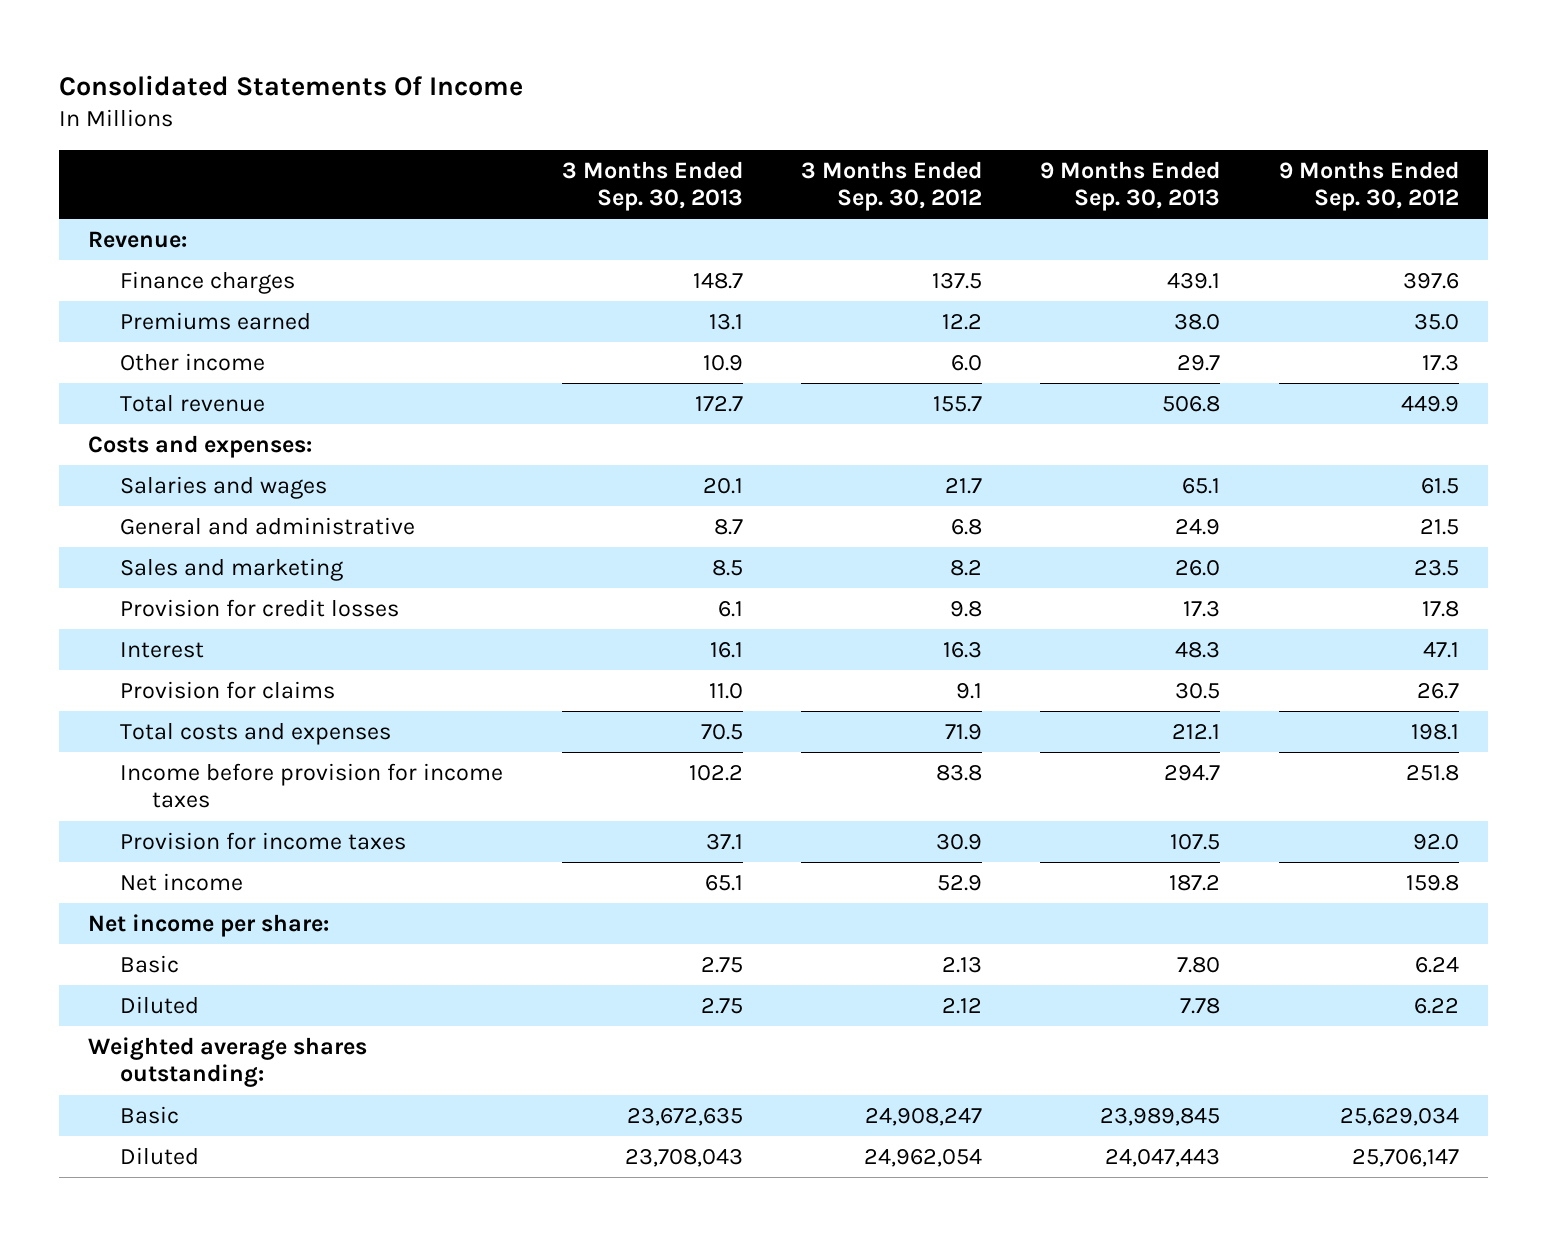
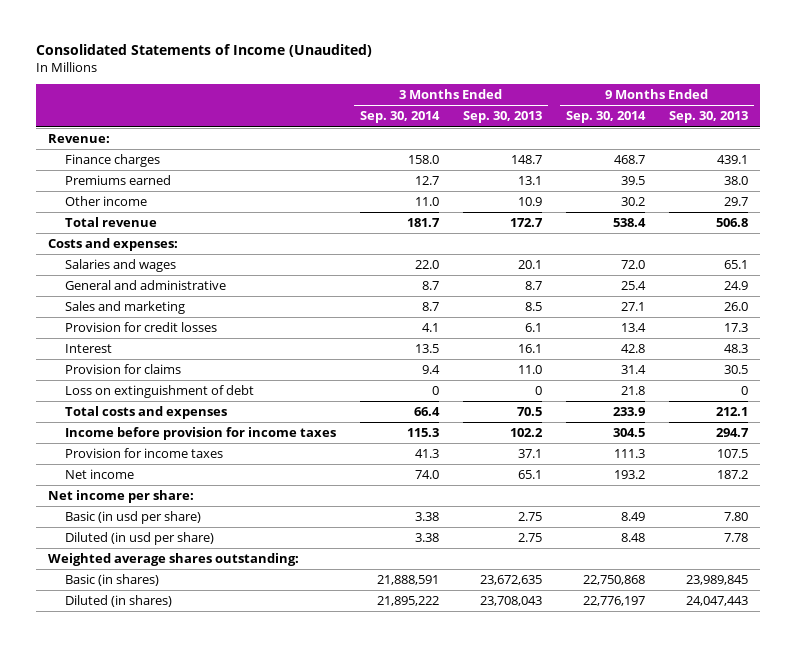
[58,74,523,96] Consolidated Statements Of Income -> [36,44,373,58] Consolidated Statements of Income (Unaudited)
[801,160,983,212] 3 Months Ended Sep. 30, 2012 -> none
[1278,160,1459,212] 9 Months Ended Sep. 30, 2012 -> none
none -> [359,111,440,124] Sep. 30, 2014
none -> [565,111,646,124] Sep. 30, 2014
none -> [64,384,254,398] Loss on extinguishment of debt
[120,955,180,974] Basic -> [64,510,201,524] Basic (in usd per share)
[120,996,200,1015] Diluted -> [64,531,214,545] Diluted (in usd per share)
[120,1106,180,1125] Basic -> [64,573,159,586] Basic (in shares)
[120,1147,200,1166] Diluted -> [64,594,172,607] Diluted (in shares)

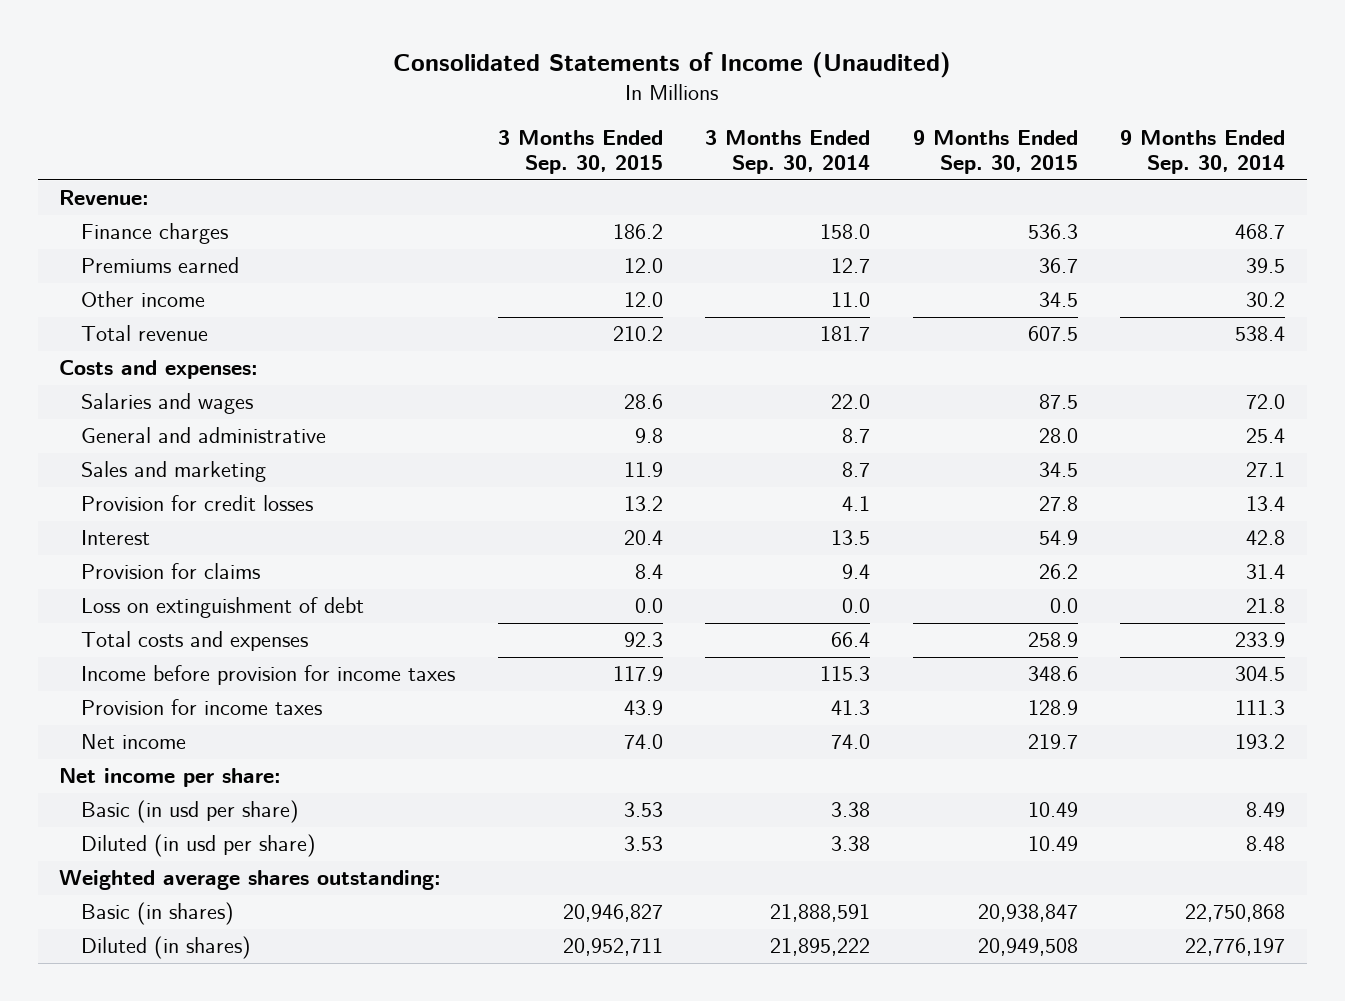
[462,111,542,124] Sep. 30, 2013 -> none
[668,111,748,124] Sep. 30, 2013 -> none
none -> [497,130,663,175] 3 Months Ended Sep. 30, 2015
none -> [912,130,1078,175] 9 Months Ended Sep. 30, 2015
[431,385,439,395] 0 -> [842,598,871,614] 0.0

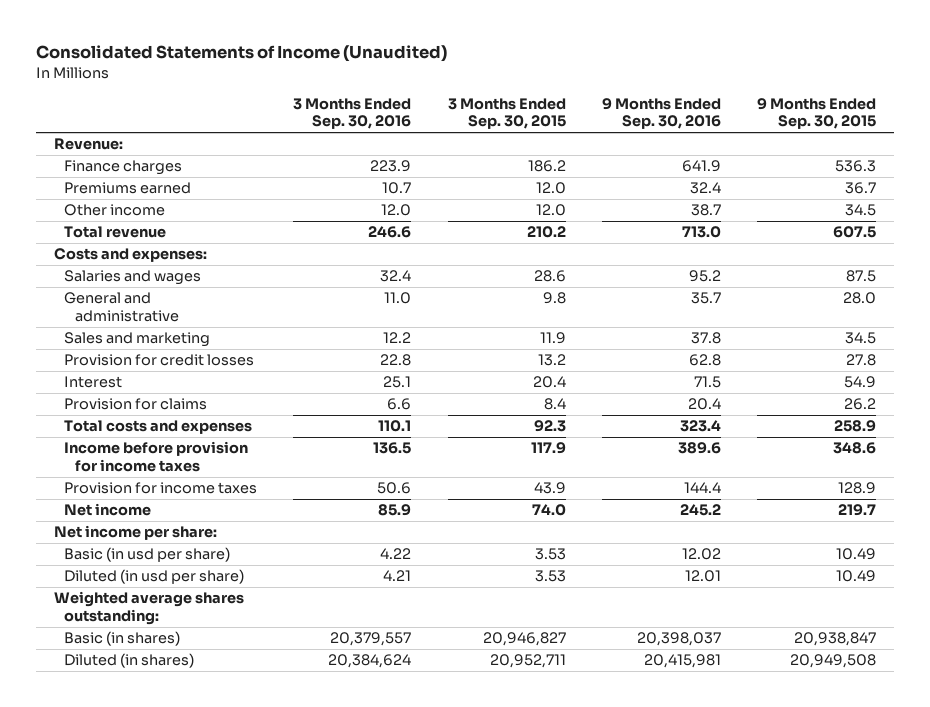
[705,130,871,175] 3 Months Ended Sep. 30, 2014 -> none
[1120,130,1286,175] 9 Months Ended Sep. 30, 2014 -> none
none -> [293,97,412,130] 3 Months Ended Sep. 30, 2016
none -> [601,97,721,130] 9 Months Ended Sep. 30, 2016
[81,597,365,619] Loss on extinguishment of debt -> none

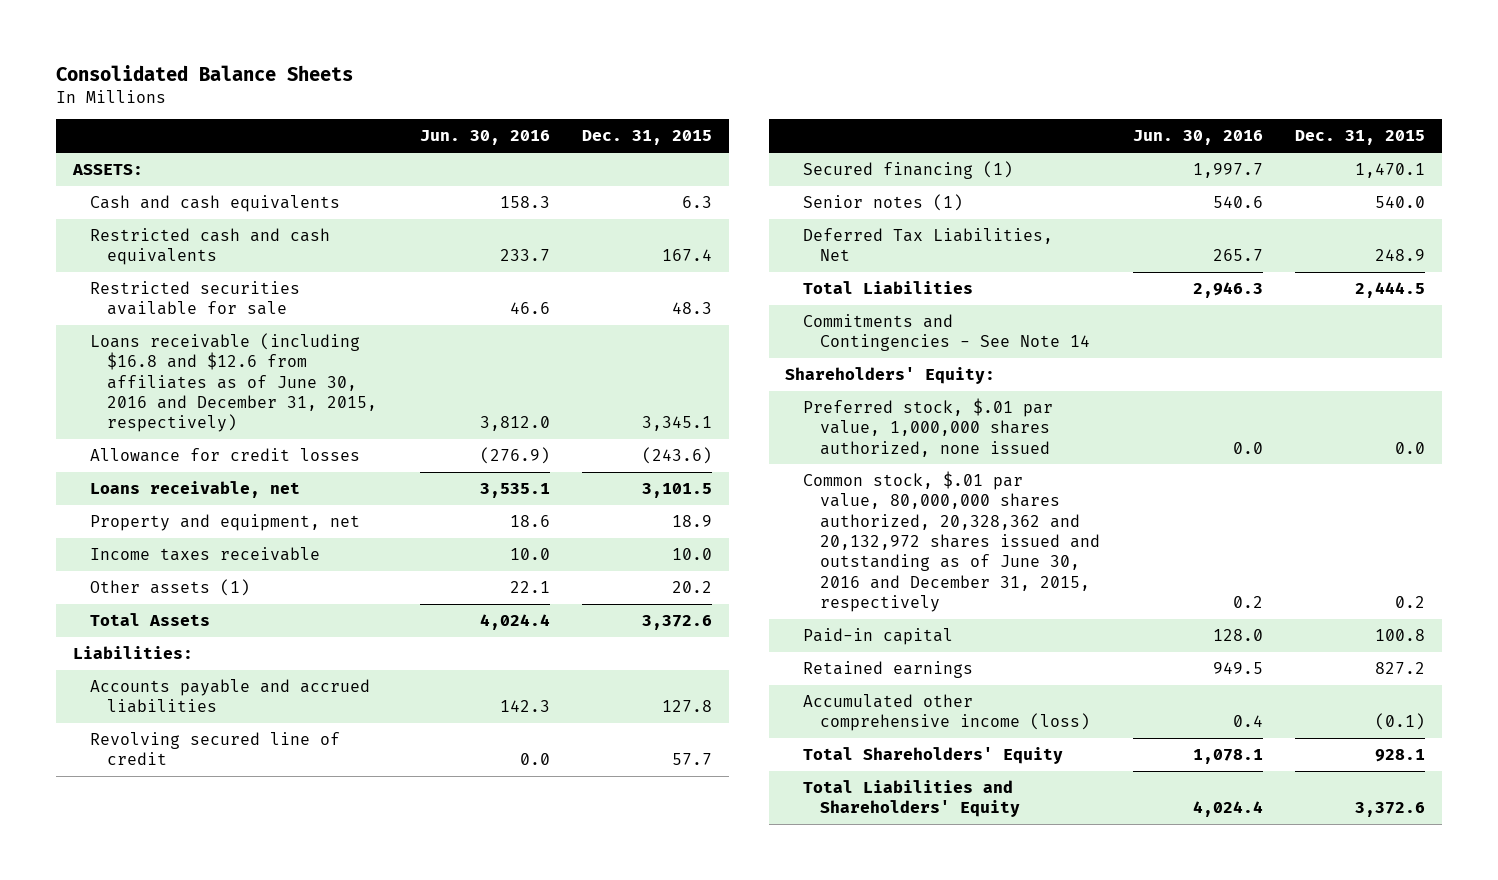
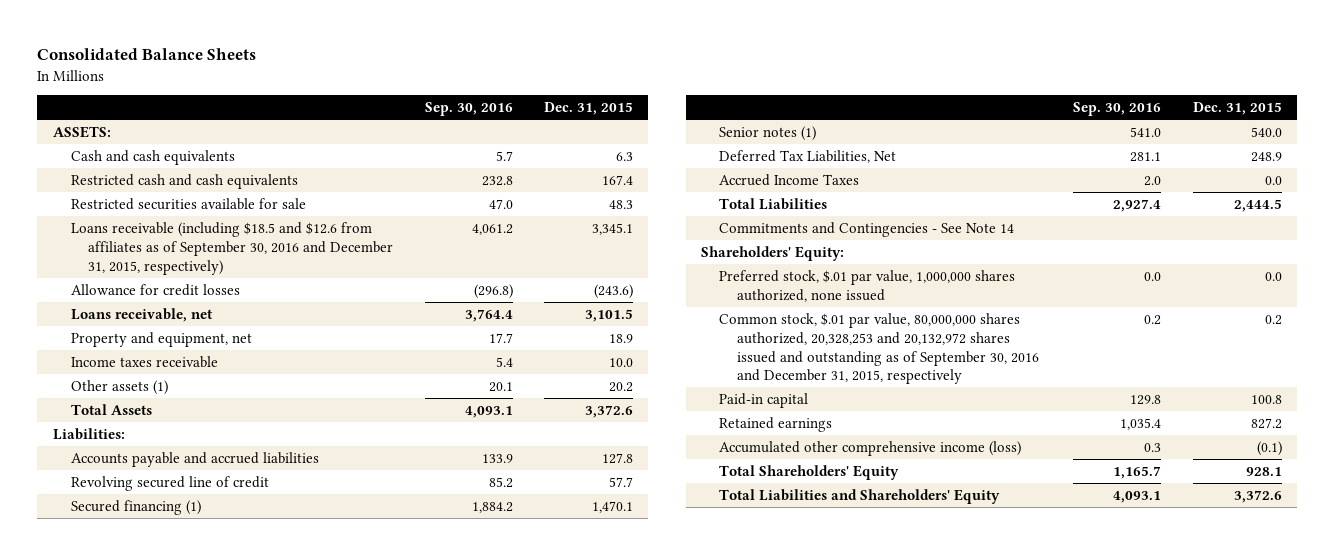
[419,130,550,146] Jun. 30, 2016 -> none
none -> [424,102,513,117] Sep. 30, 2016
[89,333,378,433] Loans receivable (including $16.8 and $12.6 from affiliates as of June 30, 2016 and December 31, 2015, respectively) -> [70,221,394,275] Loans receivable (including $18.5 and $12.6 from affiliates as of September 30, 2016 and December 31, 2015, respectively)
none -> [719,173,860,186] Accrued Income Taxes
[802,471,1101,613] Common stock, $.01 par value, 80,000,000 shares authorized, 20,328,362 and 20,132,972 shares issued and outstanding as of June 30, 2016 and December 31, 2015, respectively -> [719,312,1040,385] Common stock, $.01 par value, 80,000,000 shares authorized, 20,328,253 and 20,132,972 shares issued and outstanding as of September 30, 2016 and December 31, 2015, respectively

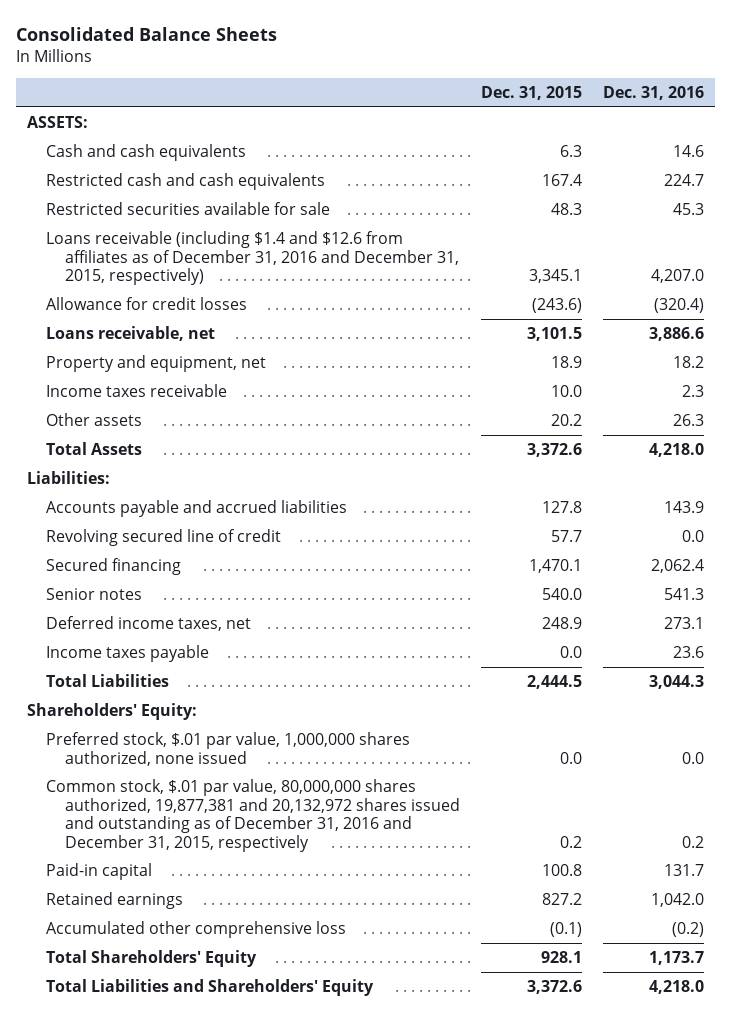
[424,102,513,117] Sep. 30, 2016 -> none
none -> [603,86,705,101] Dec. 31, 2016
[70,221,394,275] Loans receivable (including $18.5 and $12.6 from affiliates as of September 30, 2016 and December 31, 2015, respectively) -> [45,230,459,286] Loans receivable (including $1.4 and $12.6 from affiliates as of December 31, 2016 and December 31, 2015, respectively)
[70,379,168,395] Other assets (1) -> [45,412,142,426] Other assets
[70,499,201,515] Secured financing (1) -> [45,557,181,575] Secured financing
[719,125,817,141] Senior notes (1) -> [45,587,142,600] Senior notes
[719,149,897,163] Deferred Tax Liabilities, Net -> [45,615,251,631] Deferred income taxes, net
[719,173,860,186] Accrued Income Taxes -> [45,644,209,662] Income taxes payable
[719,221,1015,237] Commitments and Contingencies - See Note 14 -> none
[719,312,1040,385] Common stock, $.01 par value, 80,000,000 shares authorized, 20,328,253 and 20,132,972 shares issued and outstanding as of September 30, 2016 and December 31, 2015, respectively -> [45,778,460,852] Common stock, $.01 par value, 80,000,000 shares authorized, 19,877,381 and 20,132,972 shares issued and outstanding as of December 31, 2016 and December 31, 2015, respectively
[719,440,1022,456] Accumulated other comprehensive income (loss) -> [45,920,346,938] Accumulated other comprehensive loss

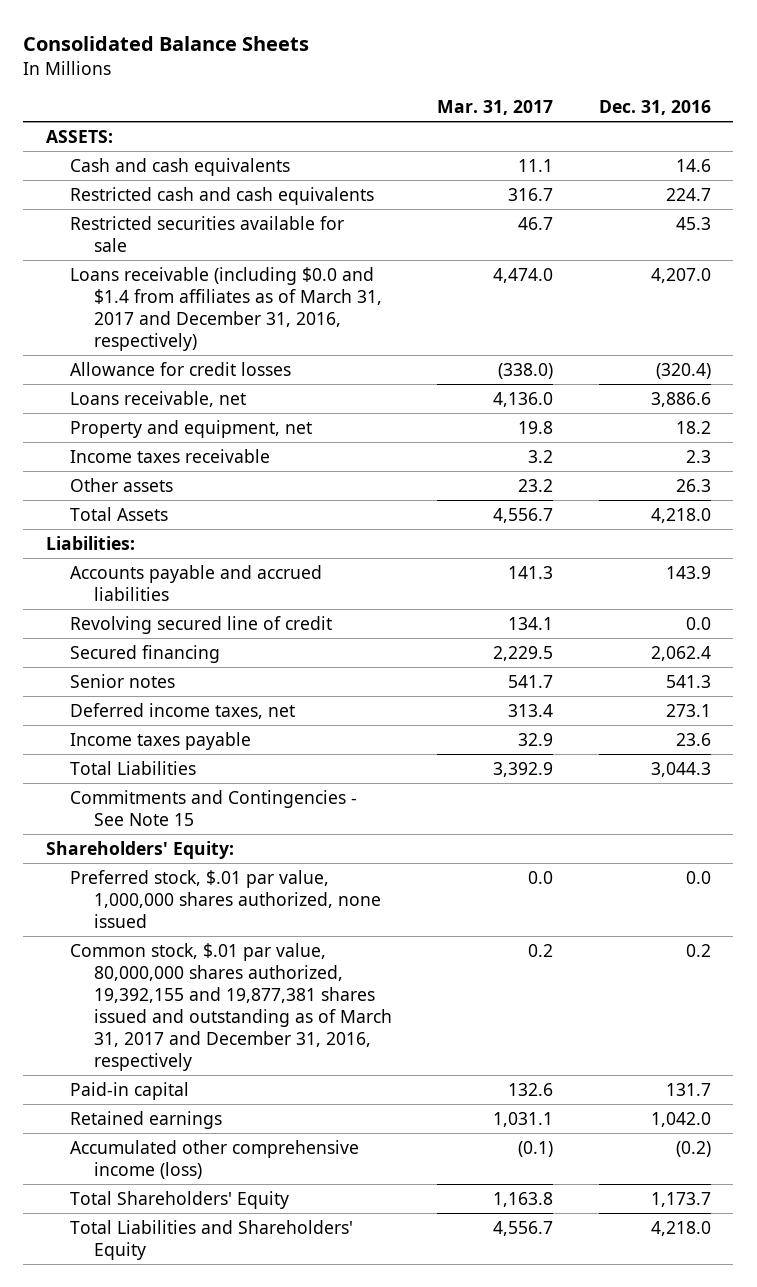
[481,86,583,101] Dec. 31, 2015 -> none
none -> [437,100,554,116] Mar. 31, 2017
[45,230,459,286] Loans receivable (including $1.4 and $12.6 from affiliates as of December 31, 2016 and December 31, 2015, respectively) -> [70,266,383,351] Loans receivable (including $0.0 and $1.4 from affiliates as of March 31, 2017 and December 31, 2016, respectively)
none -> [70,789,358,826] Commitments and Contingencies - See Note 15
[45,778,460,852] Common stock, $.01 par value, 80,000,000 shares authorized, 19,877,381 and 20,132,972 shares issued and outstanding as of December 31, 2016 and December 31, 2015, respectively -> [70,942,393,1071] Common stock, $.01 par value, 80,000,000 shares authorized, 19,392,155 and 19,877,381 shares issued and outstanding as of March 31, 2017 and December 31, 2016, respectively
[45,920,346,938] Accumulated other comprehensive loss -> [70,1139,360,1179] Accumulated other comprehensive income (loss)

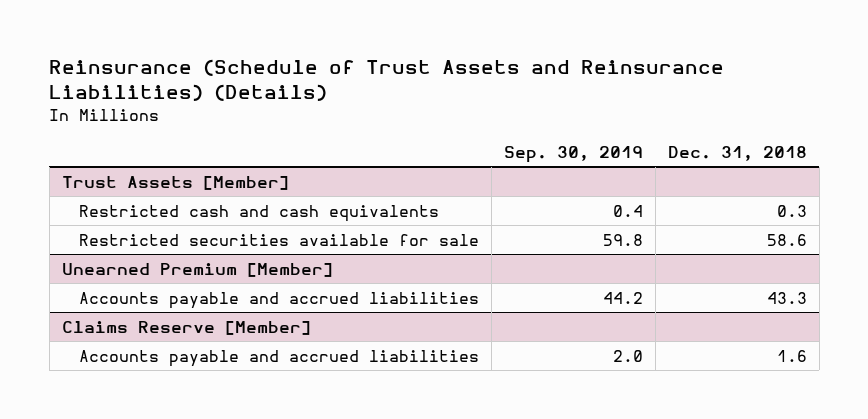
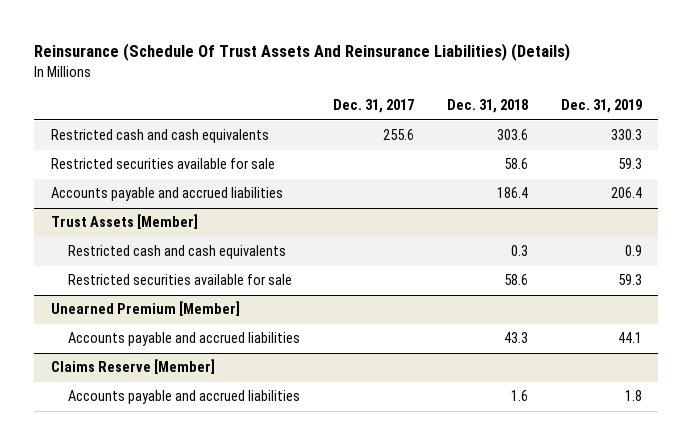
[49,59,725,102] Reinsurance (Schedule of Trust Assets and Reinsurance Liabilities) (Details) -> [34,42,571,61] Reinsurance (Schedule Of Trust Assets And Reinsurance Liabilities) (Details)
[503,145,643,163] Sep. 30, 2019 -> none
none -> [333,99,415,114] Dec. 31, 2017
none -> [560,99,642,114] Dec. 31, 2019
none -> [50,129,269,144] Restricted cash and cash equivalents
none -> [50,158,275,170] Restricted securities available for sale
none -> [50,187,283,202] Accounts payable and accrued liabilities

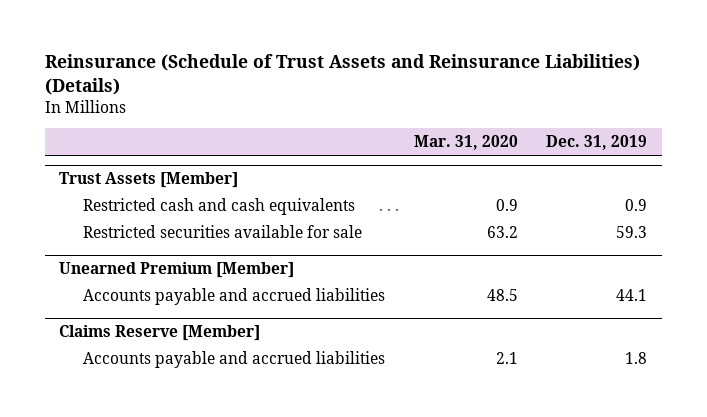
[34,42,571,61] Reinsurance (Schedule Of Trust Assets And Reinsurance Liabilities) (Details) -> [44,54,640,96] Reinsurance (Schedule of Trust Assets and Reinsurance Liabilities) (Details)
[333,99,415,114] Dec. 31, 2017 -> none
[446,99,528,114] Dec. 31, 2018 -> none
none -> [413,135,518,151] Mar. 31, 2020
[50,129,269,144] Restricted cash and cash equivalents -> none
[50,158,275,170] Restricted securities available for sale -> none
[50,187,283,202] Accounts payable and accrued liabilities -> none

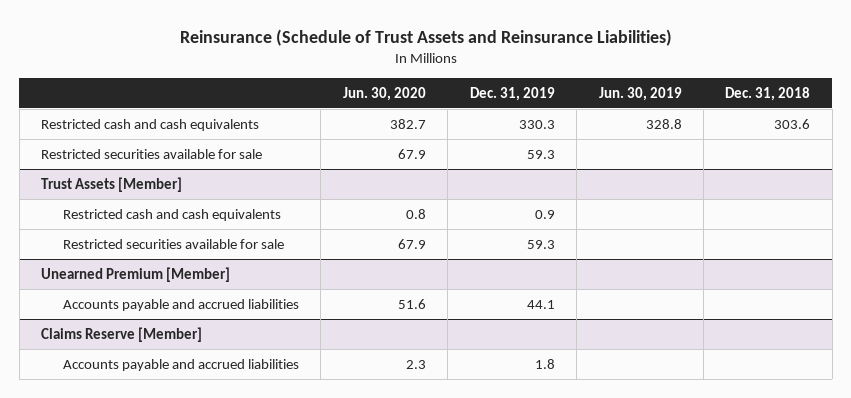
[44,54,640,96] Reinsurance (Schedule of Trust Assets and Reinsurance Liabilities) (Details) -> [179,28,672,46] Reinsurance (Schedule of Trust Assets and Reinsurance Liabilities)
[413,135,518,151] Mar. 31, 2020 -> none
none -> [342,87,426,102] Jun. 30, 2020
none -> [598,87,682,102] Jun. 30, 2019
none -> [725,87,811,102] Dec. 31, 2018
none -> [40,118,259,131] Restricted cash and cash equivalents
none -> [40,148,262,159] Restricted securities available for sale

